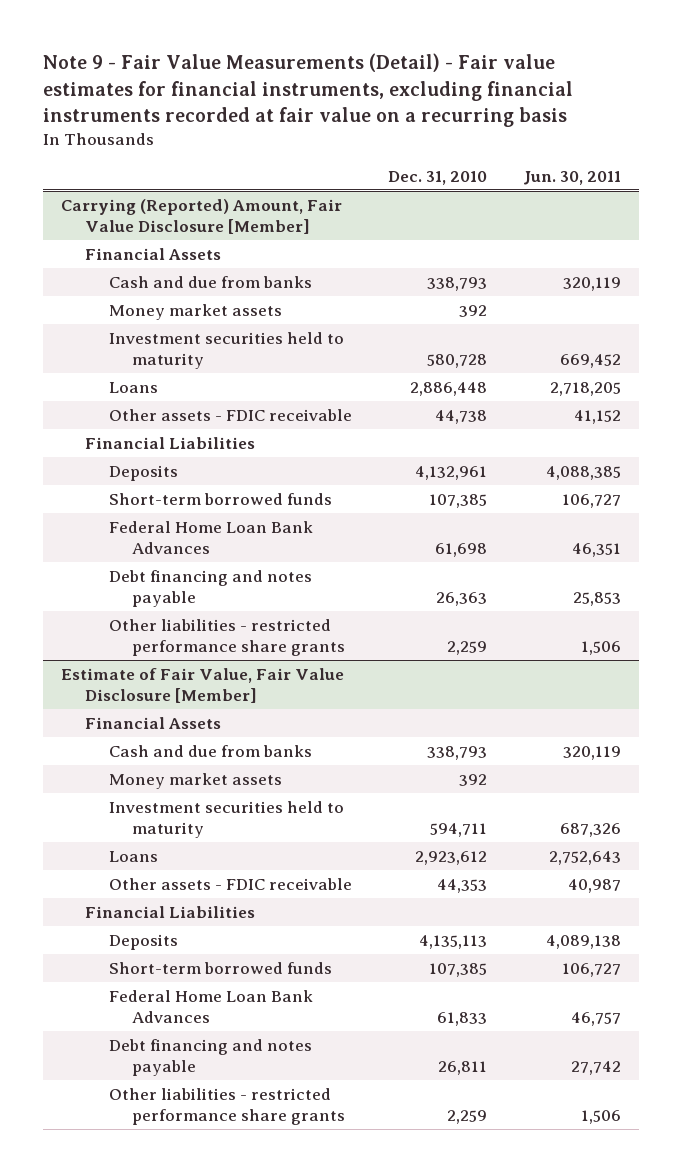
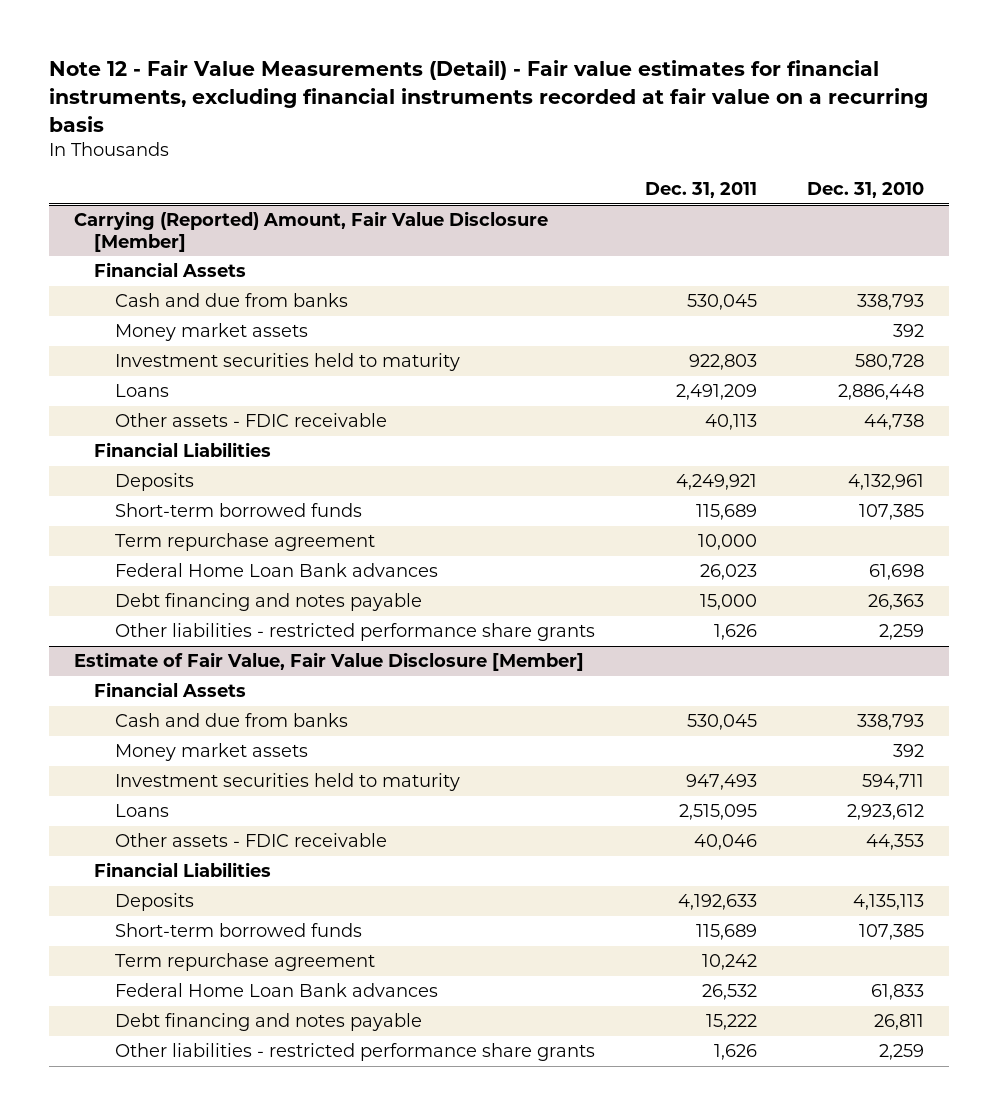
[42,53,573,128] Note 9 - Fair Value Measurements (Detail) - Fair value estimates for financial instruments, excluding financial instruments recorded at fair value on a recurring basis -> [48,60,928,133] Note 12 - Fair Value Measurements (Detail) - Fair value estimates for financial instruments, excluding financial instruments recorded at fair value on a recurring basis
[522,171,621,186] Jun. 30, 2011 -> none
none -> [644,182,757,199] Dec. 31, 2011
none -> [114,533,375,552] Term repurchase agreement
[108,520,313,554] Federal Home Loan Bank Advances -> [114,563,438,578] Federal Home Loan Bank advances
none -> [114,953,375,972] Term repurchase agreement
[108,989,313,1023] Federal Home Loan Bank Advances -> [114,983,438,998] Federal Home Loan Bank advances

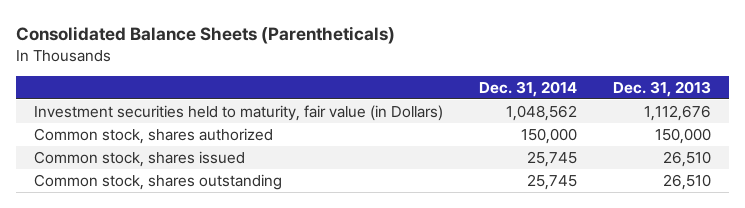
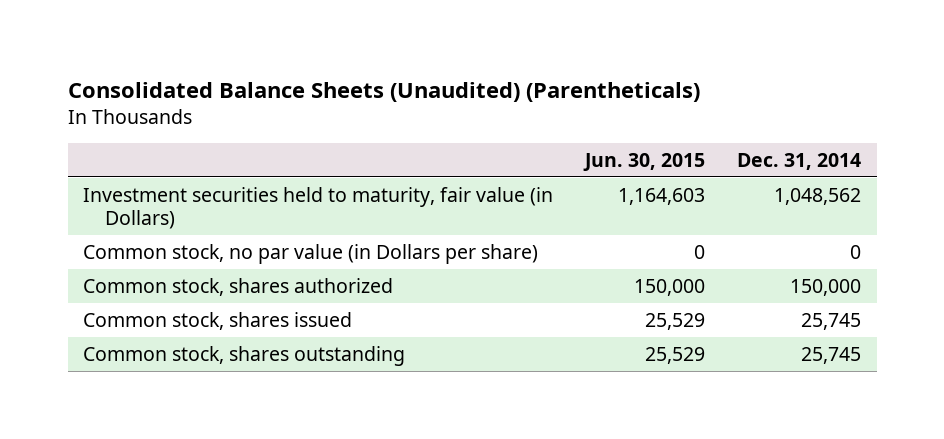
[16,26,396,45] Consolidated Balance Sheets (Parentheticals) -> [67,81,700,102] Consolidated Balance Sheets (Unaudited) (Parentheticals)
[613,80,712,97] Dec. 31, 2013 -> none
none -> [583,152,706,171] Jun. 30, 2015
none -> [83,243,539,264] Common stock, no par valuе (in Dollars per share)

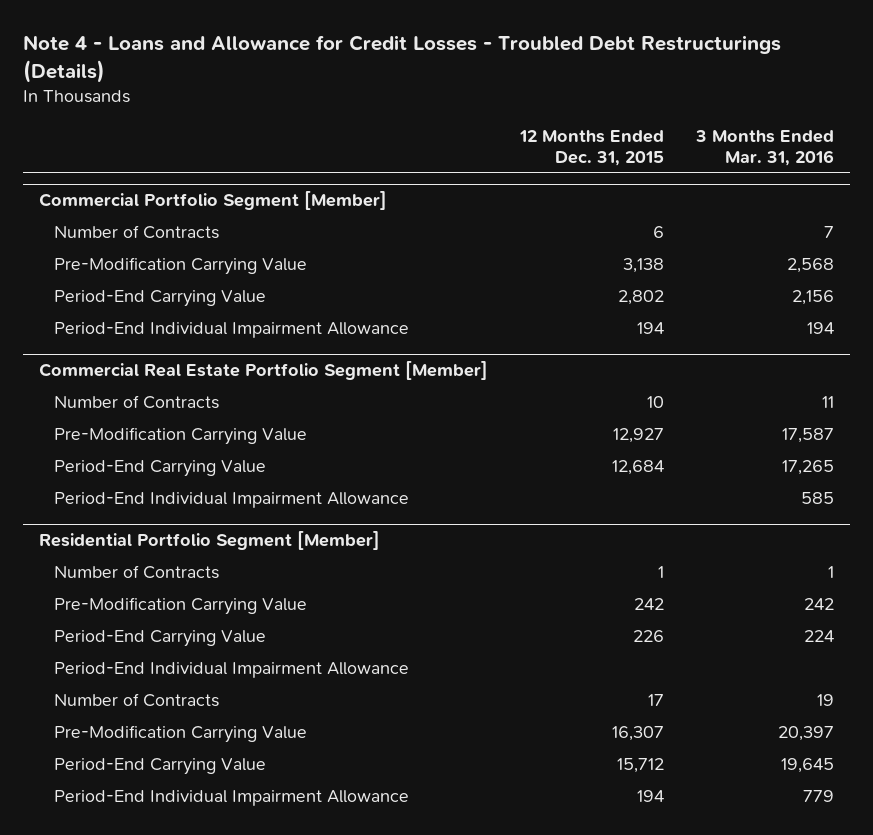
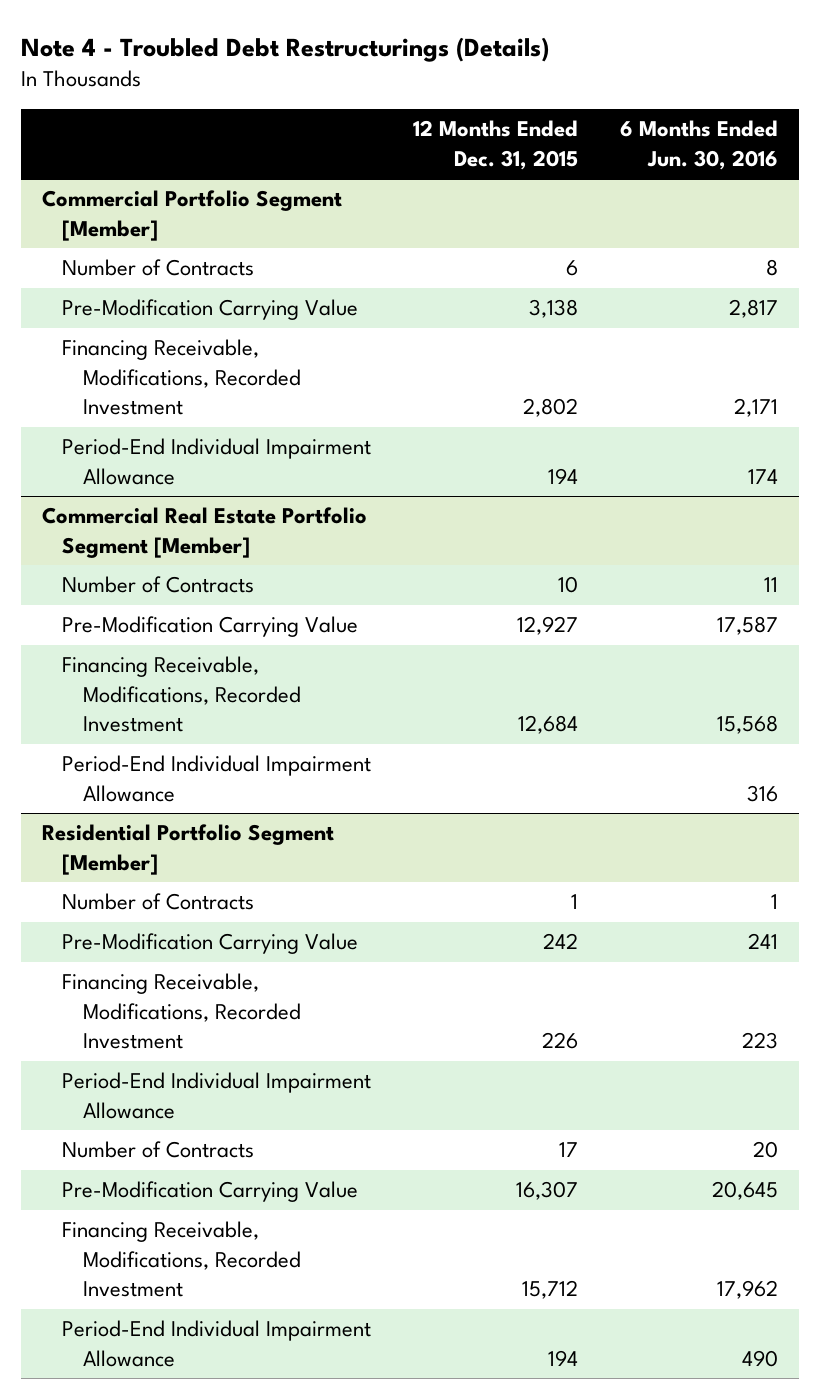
[22,35,781,84] Note 4 - Loans and Allowance for Credit Losses - Troubled Debt Restructurings (Details) -> [20,36,549,62] Note 4 - Troubled Debt Restructurings (Details)
[695,130,835,166] 3 Months Ended Mar. 31, 2016 -> none
none -> [620,120,779,170] 6 Months Ended Jun. 30, 2016
[54,290,267,308] Period-End Carrying Value -> [62,339,301,416] Financing Receivable, Modifications, Recorded Investment
[54,460,267,478] Period-End Carrying Value -> [62,656,301,733] Financing Receivable, Modifications, Recorded Investment
[54,630,267,648] Period-End Carrying Value -> [62,973,301,1050] Financing Receivable, Modifications, Recorded Investment
[54,758,267,776] Period-End Carrying Value -> [62,1221,301,1298] Financing Receivable, Modifications, Recorded Investment

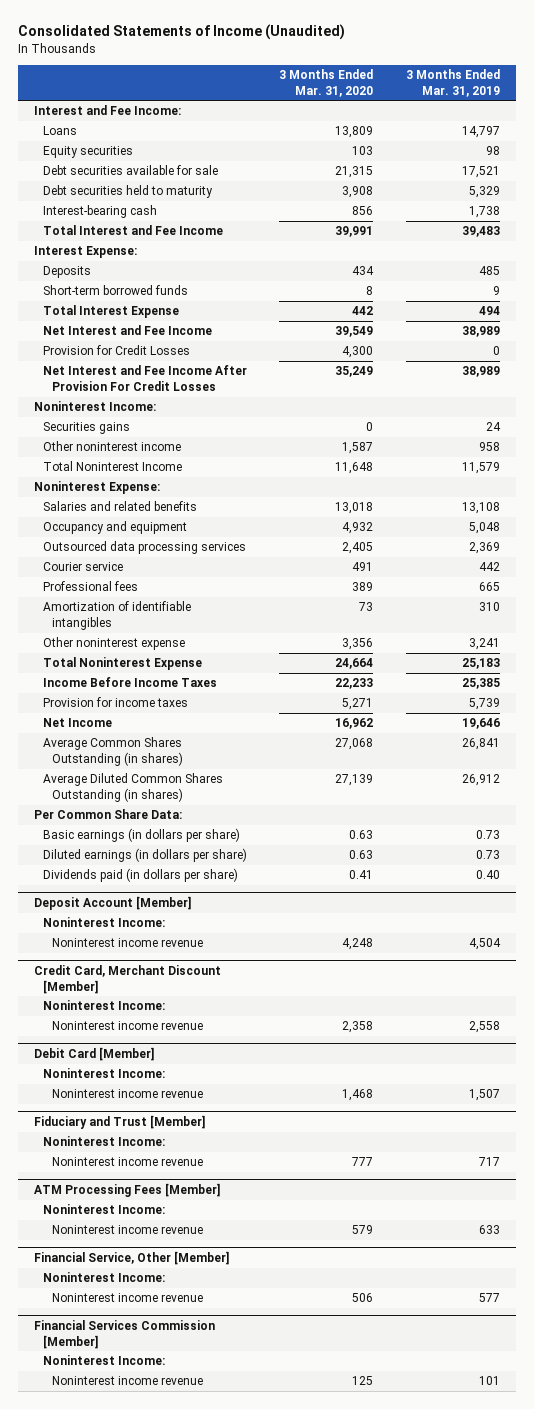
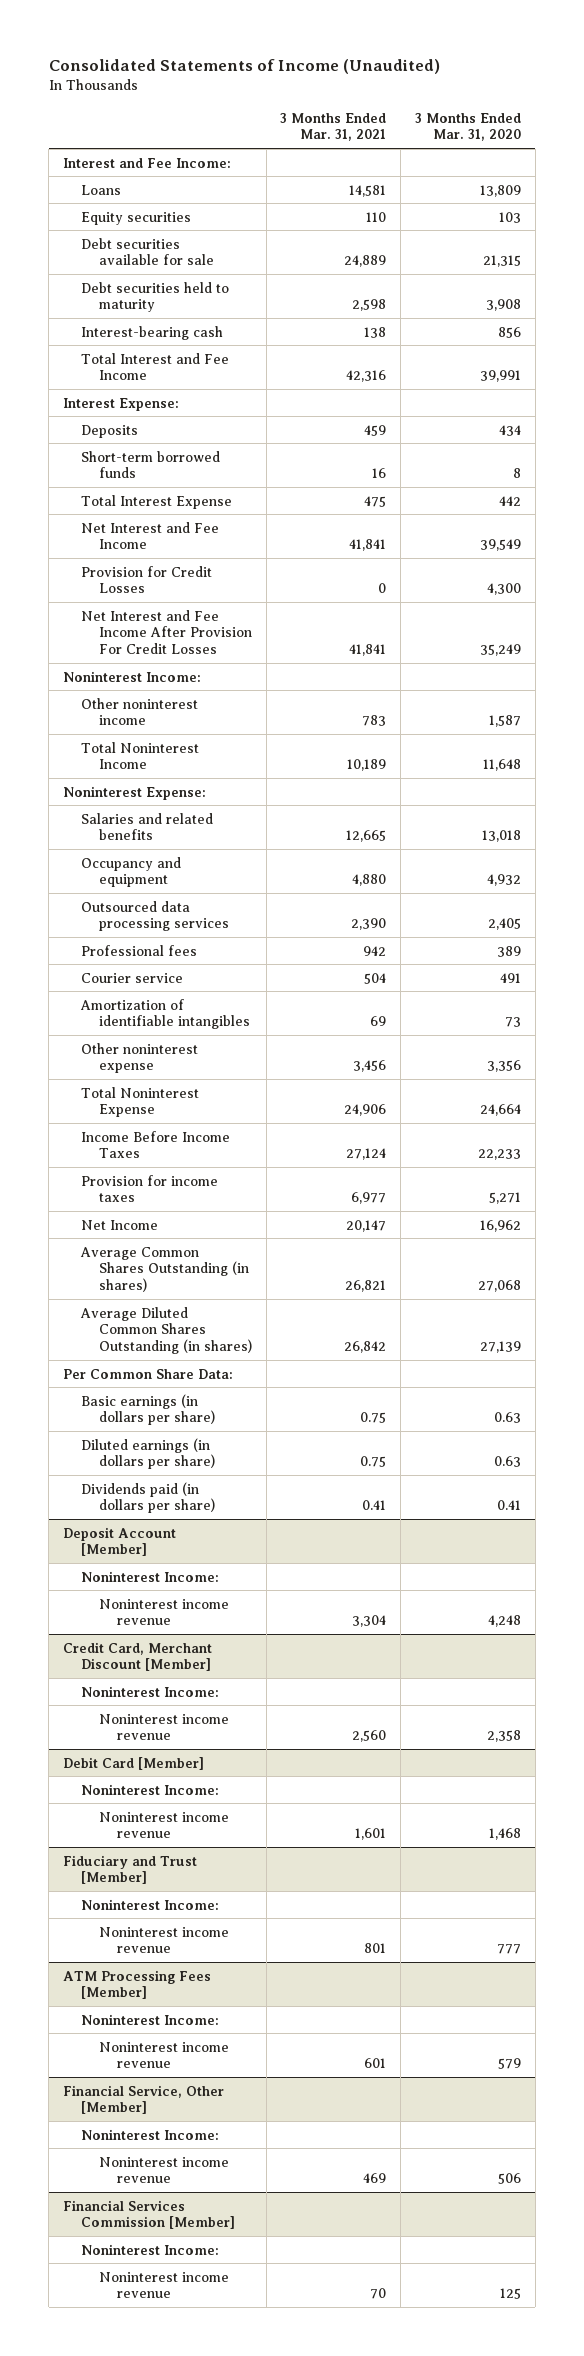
[405,69,500,97] 3 Months Ended Mar. 31, 2019 -> none
none -> [280,112,387,142] 3 Months Ended Mar. 31, 2021
[42,422,130,435] Securities gains -> none
[42,562,123,572] Courier service -> [80,972,183,983] Courier service

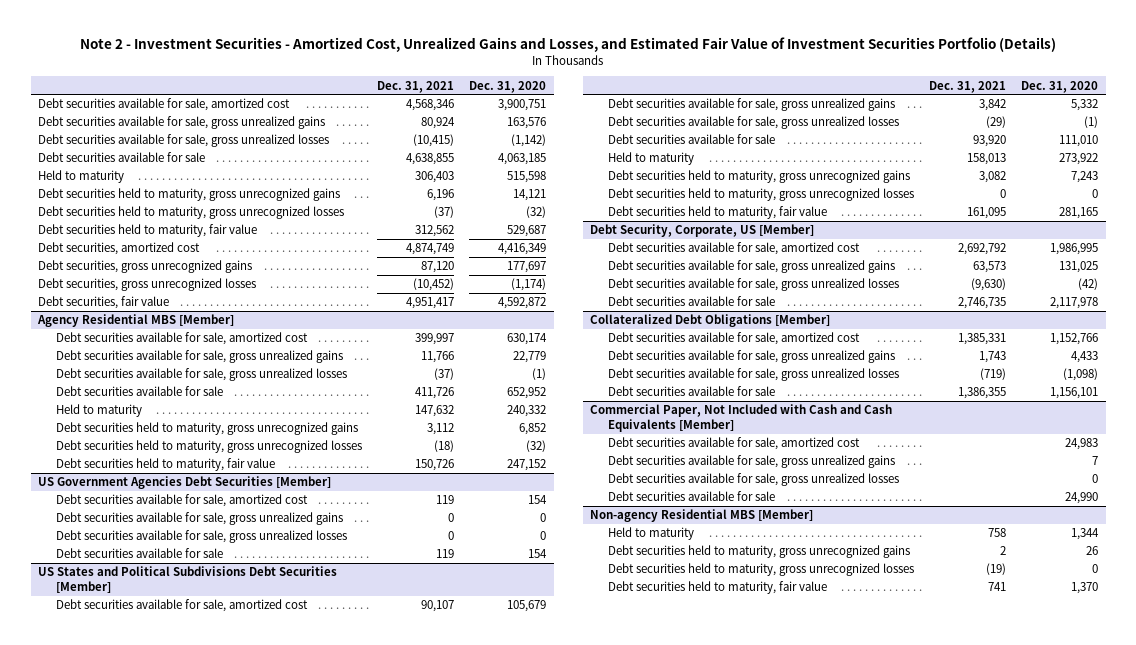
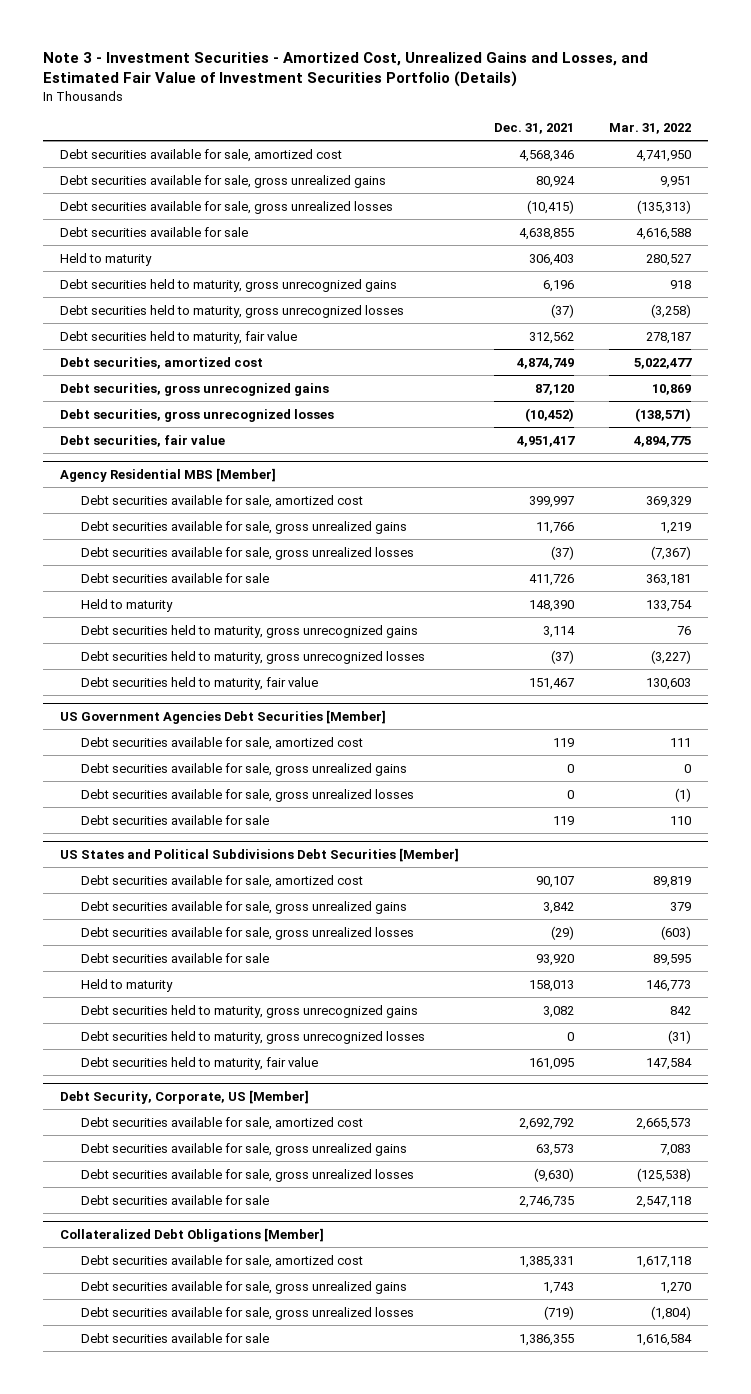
[80,36,1057,52] Note 2 - Investment Securities - Amortized Cost, Unrealized Gains and Losses, and Estimated Fair Value of Investment Securities Portfolio (Details) -> [42,52,648,88] Note 3 - Investment Securities - Amortized Cost, Unrealized Gains and Losses, and Estimated Fair Value of Investment Securities Portfolio (Details)
[469,80,547,93] Dec. 31, 2020 -> none
none -> [608,123,691,135] Mar. 31, 2022
[414,405,454,418] 147,632 -> [528,599,574,612] 148,390
[426,423,454,436] 3,112 -> [542,625,575,638] 3,114
[433,440,454,453] (18) -> [550,649,574,664] (37)
[414,459,454,472] 150,726 -> [528,677,574,690] 151,467
[590,404,893,432] Commercial Paper, Not Included with Cash and Cash Equivalents [Member] -> none
[607,437,860,451] Debt securities available for sale, amortized cost -> none
[607,455,895,469] Debt securities available for sale, gross unrealized gains -> none
[607,473,899,487] Debt securities available for sale, gross unrealized losses -> none
[607,491,775,502] Debt securities available for sale -> none
[590,509,814,523] Non-agency Residential MBS [Member] -> none
[607,527,694,541] Held to maturity -> none
[607,545,910,559] Debt securities held to maturity, gross unrecognized gains -> none
[607,563,914,577] Debt securities held to maturity, gross unrecognized losses -> none
[607,581,827,595] Debt securities held to maturity, fair value -> none

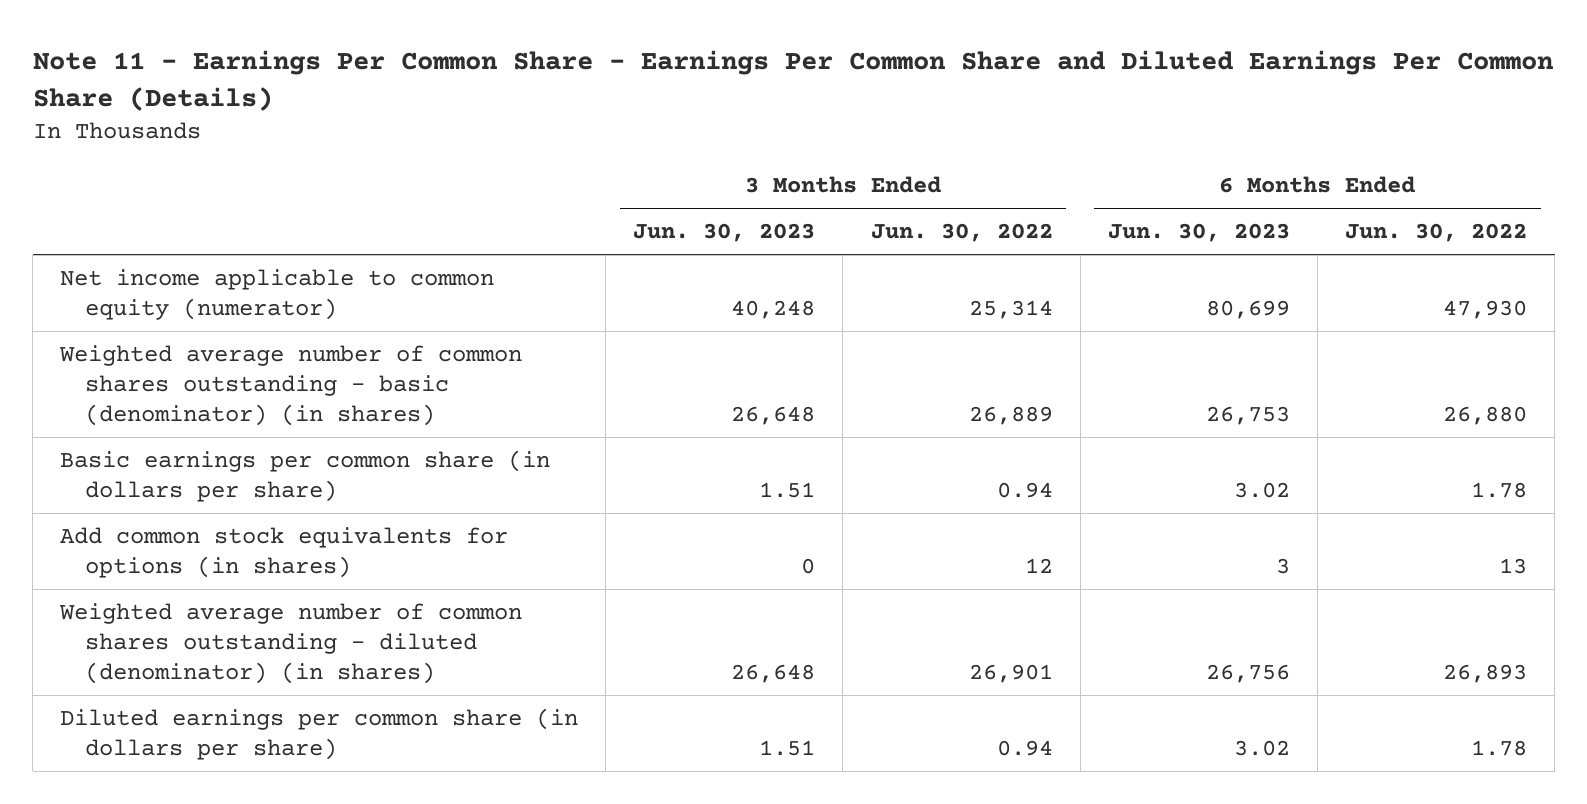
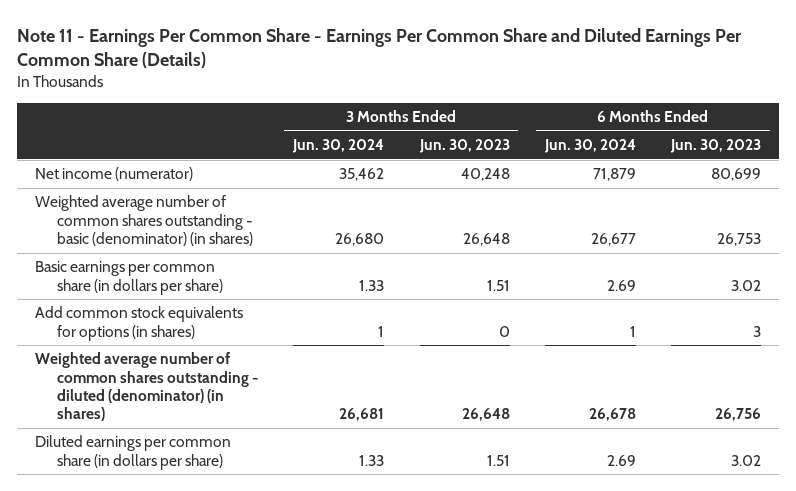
[870,223,1053,243] Jun. 30, 2022 -> none
[1344,223,1527,243] Jun. 30, 2022 -> none
none -> [292,139,385,154] Jun. 30, 2024
none -> [543,139,636,154] Jun. 30, 2024
[60,268,495,320] Net income applicable to common equity (numerator) -> [34,167,193,182] Net income (numerator)

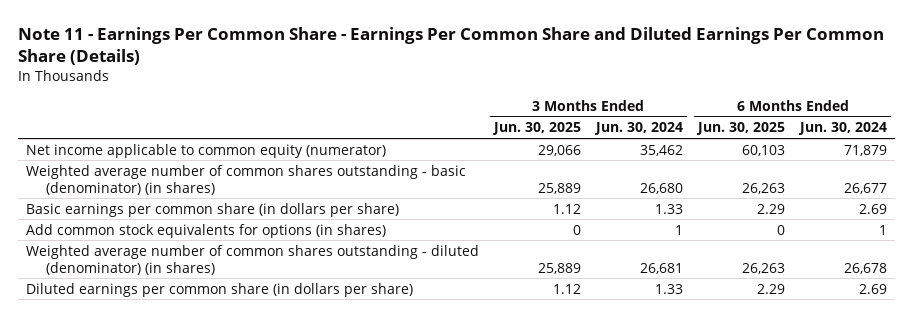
[418,139,510,154] Jun. 30, 2023 -> none
[670,139,762,154] Jun. 30, 2023 -> none
none -> [491,122,581,136] Jun. 30, 2025
none -> [696,122,786,136] Jun. 30, 2025
[34,167,193,182] Net income (numerator) -> [25,143,386,158] Net income applicable to common equity (numerator)

